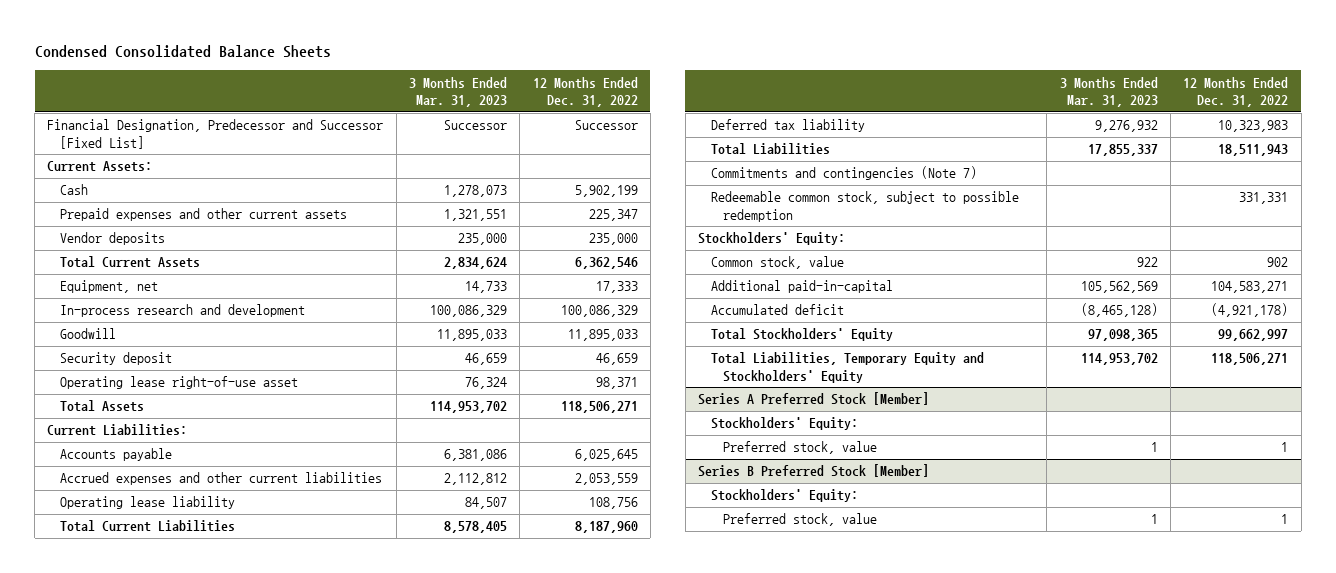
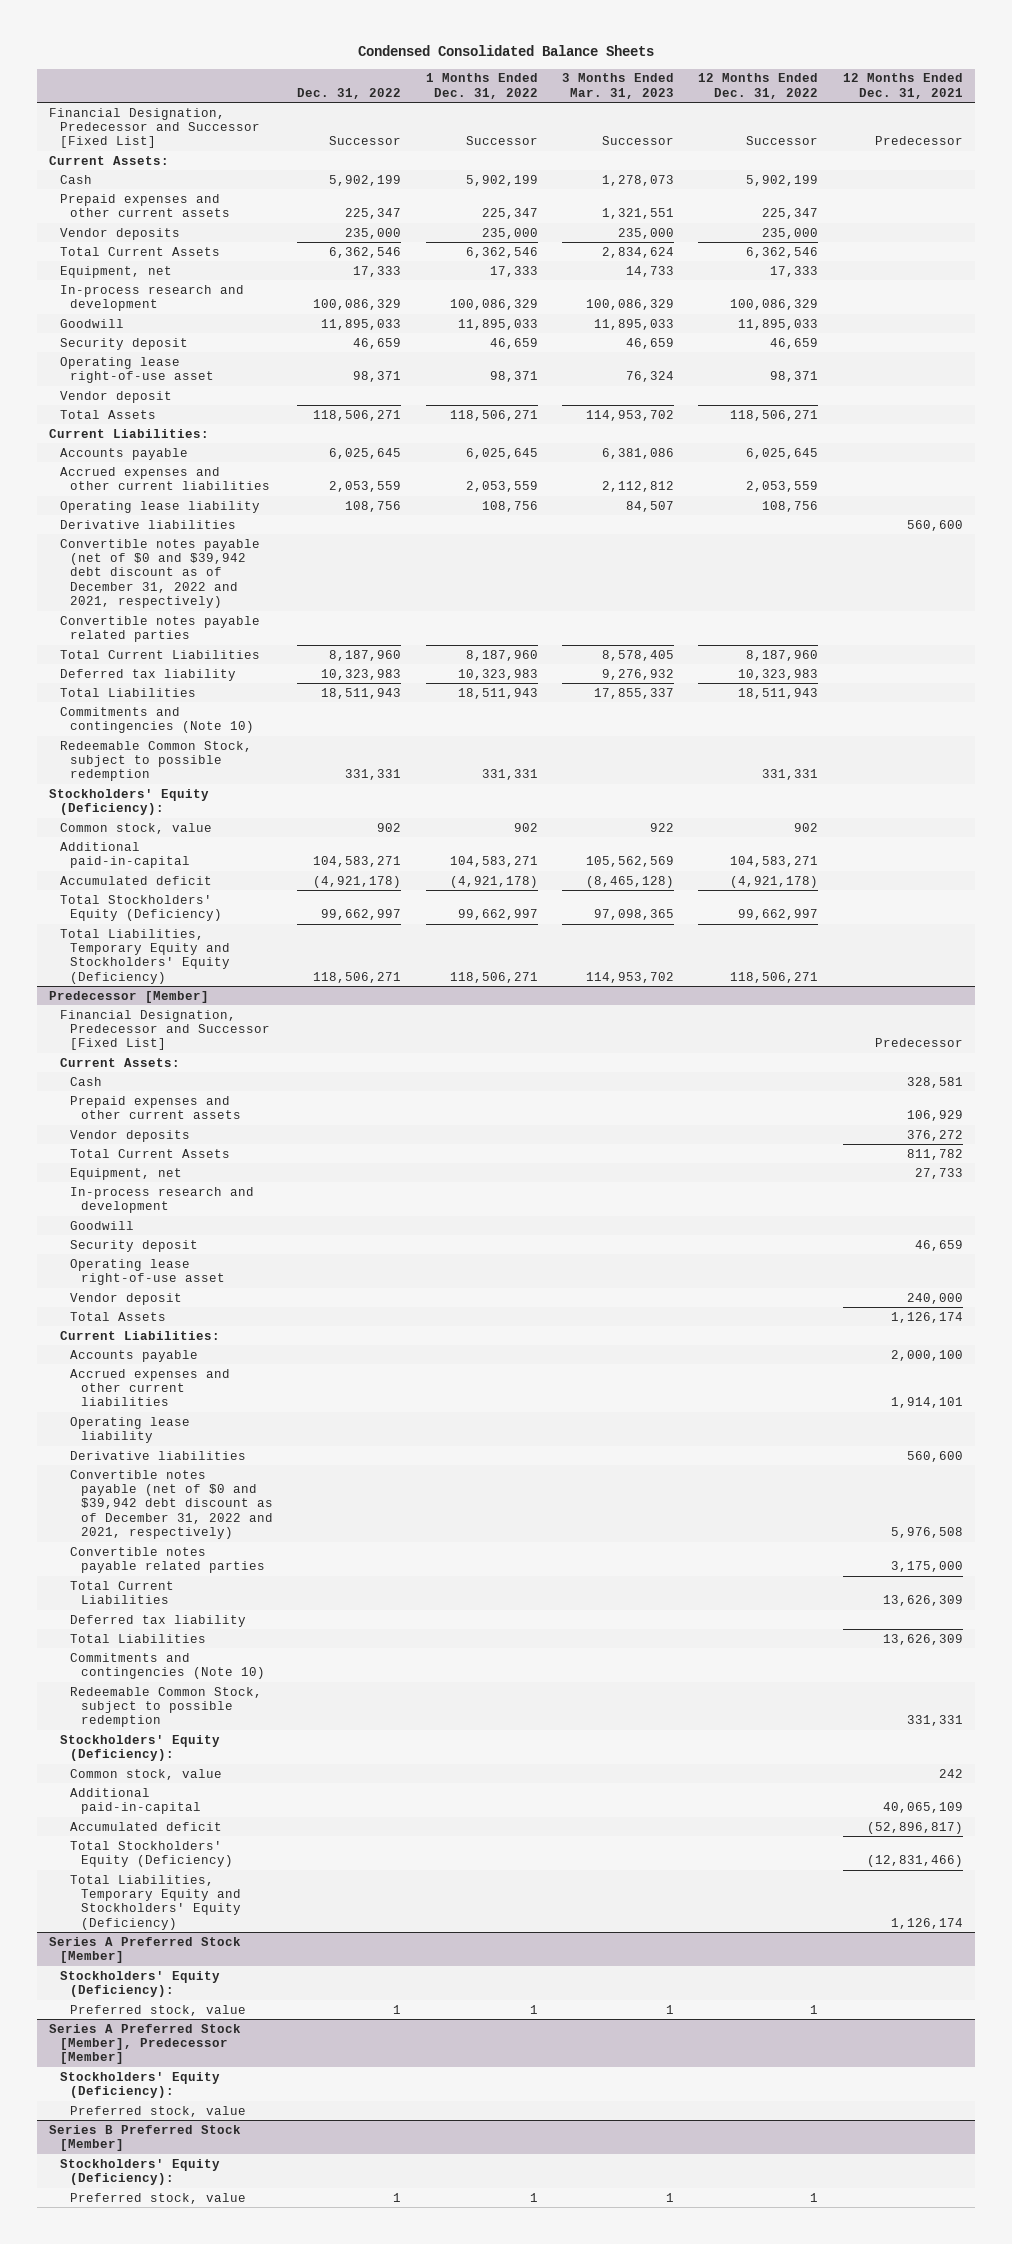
none -> [297,87,402,99] Dec. 31, 2022
none -> [425,73,538,99] 1 Months Ended Dec. 31, 2022
none -> [842,73,963,99] 12 Months Ended Dec. 31, 2021
none -> [59,390,172,403] Vendor deposit
none -> [59,519,236,529] Derivative liabilities
none -> [59,538,260,609] Convertible notes payable (net of $0 and $39,942 debt discount as of December 31, 2022 and 2021, respectively)
none -> [59,615,260,643] Convertible notes payable related parties
[710,166,977,181] Commitments and contingencies (Note 7) -> [59,706,255,734] Commitments and contingencies (Note 10)
[710,191,1019,222] Redeemable common stock, subject to possible redemption -> [59,740,252,782] Redeemable Common Stock, subject to possible redemption
[698,232,846,246] Stockholders' Equity: -> [49,788,210,816] Stockholders' Equity (Deficiency):
[710,328,893,342] Total Stockholders' Equity -> [59,894,223,922] Total Stockholders' Equity (Deficiency)
[710,352,984,383] Total Liabilities, Temporary Equity and Stockholders' Equity -> [59,928,231,984] Total Liabilities, Temporary Equity and Stockholders' Equity (Deficiency)
none -> [49,990,210,1003] Predecessor [Member]
none -> [59,1009,271,1051] Financial Designation, Predecessor and Successor [Fixed List]
none -> [59,1057,180,1067] Current Assets:
none -> [70,1076,103,1086] Cash
none -> [70,1095,241,1120] Prepaid expenses and other current assets
none -> [70,1129,191,1142] Vendor deposits
none -> [70,1148,231,1158] Total Current Assets
none -> [70,1167,183,1180] Equipment, net
none -> [70,1186,255,1214] In-process research and development
none -> [70,1220,135,1230] Goodwill
none -> [70,1239,199,1252] Security deposit
none -> [70,1258,225,1286] Operating lease right-of-use asset
none -> [70,1292,183,1305] Vendor deposit
none -> [70,1311,167,1321] Total Assets
none -> [59,1330,220,1340] Current Liabilities:
none -> [70,1349,199,1362] Accounts payable
none -> [70,1368,231,1407] Accrued expenses and other current liabilities
none -> [70,1416,191,1444] Operating lease liability
none -> [70,1450,247,1460] Derivative liabilities
none -> [70,1469,273,1540] Convertible notes payable (net of $0 and $39,942 debt discount as of December 31, 2022 and 2021, respectively)
none -> [70,1546,265,1574] Convertible notes payable related parties
none -> [70,1580,175,1605] Total Current Liabilities
none -> [70,1614,247,1627] Deferred tax liability
none -> [70,1633,207,1643] Total Liabilities
none -> [70,1652,265,1680] Commitments and contingencies (Note 10)
none -> [70,1686,263,1728] Redeemable Common Stock, subject to possible redemption
none -> [59,1734,220,1762] Stockholders' Equity (Deficiency):
none -> [70,1768,223,1780] Common stock, value
none -> [70,1787,201,1815] Additional paid-in-capital
none -> [70,1821,223,1831] Accumulated deficit
none -> [70,1840,233,1868] Total Stockholders' Equity (Deficiency)
none -> [70,1874,241,1930] Total Liabilities, Temporary Equity and Stockholders' Equity (Deficiency)
[710,417,858,431] Stockholders' Equity: -> [59,1970,220,1998] Stockholders' Equity (Deficiency):
none -> [49,2023,242,2065] Series A Preferred Stock [Member], Predecessor [Member]
none -> [59,2071,220,2099] Stockholders' Equity (Deficiency):
none -> [70,2105,247,2117] Preferred stock, value
[710,489,858,503] Stockholders' Equity: -> [59,2158,220,2186] Stockholders' Equity (Deficiency):

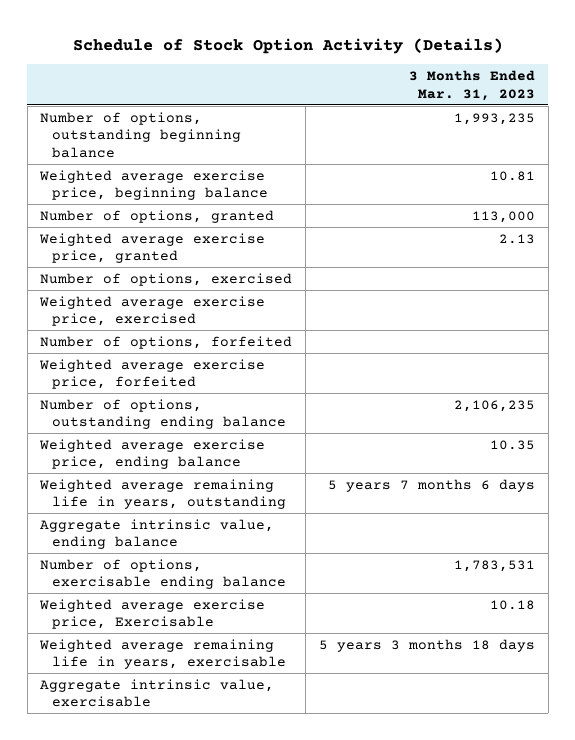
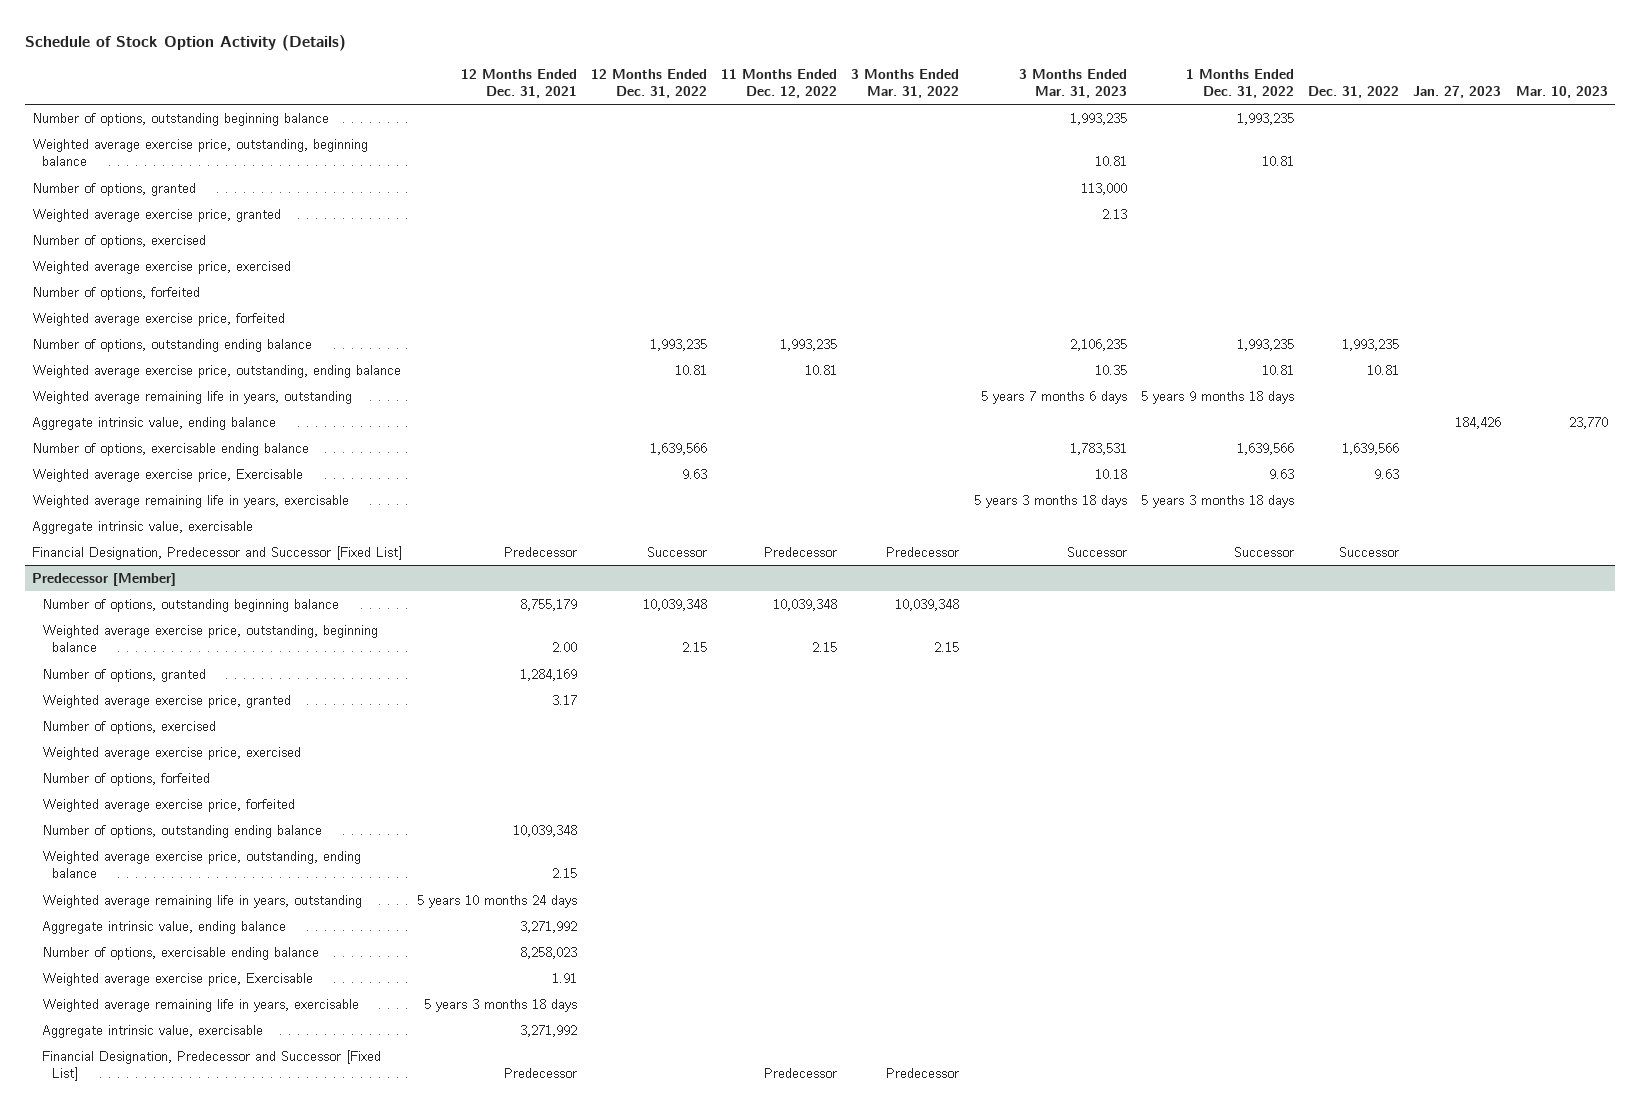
none -> [460,68,577,98] 12 Months Ended Dec. 31, 2021
none -> [590,68,707,98] 12 Months Ended Dec. 31, 2022
none -> [721,68,838,98] 11 Months Ended Dec. 12, 2022
none -> [851,68,960,98] 3 Months Ended Mar. 31, 2022
none -> [1185,68,1294,98] 1 Months Ended Dec. 31, 2022
none -> [1308,85,1400,98] Dec. 31, 2022
none -> [1413,85,1502,98] Jan. 27, 2023
none -> [1515,85,1608,98] Mar. 10, 2023
[39,169,268,201] Weighted average exercise price, beginning balance -> [32,138,369,167] Weighted average exercise price, outstanding, beginning balance
[39,438,266,470] Weighted average exercise price, ending balance -> [32,364,402,378] Weighted average exercise price, outstanding, ending balance
none -> [32,545,403,560] Financial Designation, Predecessor and Successor [Fixed List]
none -> [32,572,177,586] Predecessor [Member]
none -> [42,598,340,612] Number of options, outstanding beginning balance
none -> [42,624,379,653] Weighted average exercise price, outstanding, beginning balance
none -> [42,668,207,682] Number of options, granted
none -> [42,694,292,708] Weighted average exercise price, granted
none -> [42,720,217,734] Number of options, exercised
none -> [42,746,302,760] Weighted average exercise price, exercised
none -> [42,772,211,786] Number of options, forfeited
none -> [42,798,296,812] Weighted average exercise price, forfeited
none -> [42,824,323,838] Number of options, outstanding ending balance
none -> [42,850,362,879] Weighted average exercise price, outstanding, ending balance
none -> [42,894,363,908] Weighted average remaining life in years, outstanding
none -> [42,920,287,934] Aggregate intrinsic value, ending balance
none -> [42,946,320,960] Number of options, exercisable ending balance
none -> [42,972,314,986] Weighted average exercise price, Exercisable
none -> [42,998,360,1012] Weighted average remaining life in years, exercisable
none -> [42,1024,264,1038] Aggregate intrinsic value, exercisable
none -> [42,1049,382,1082] Financial Designation, Predecessor and Successor [Fixed List]

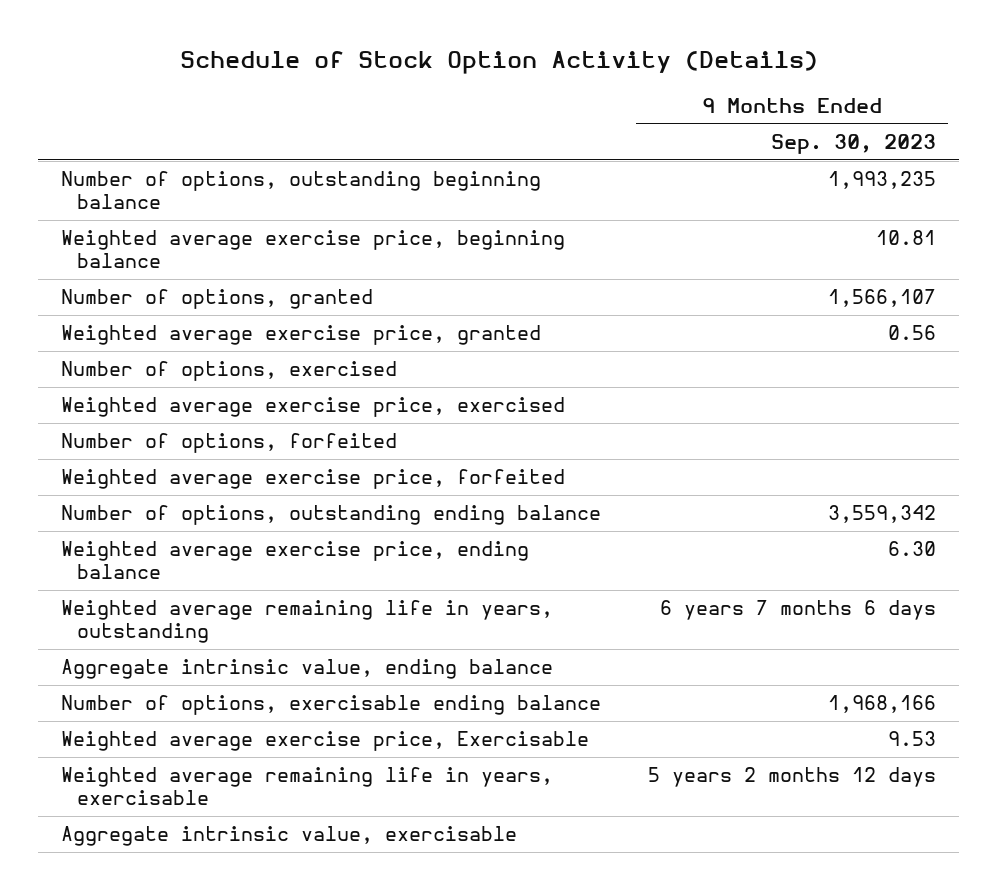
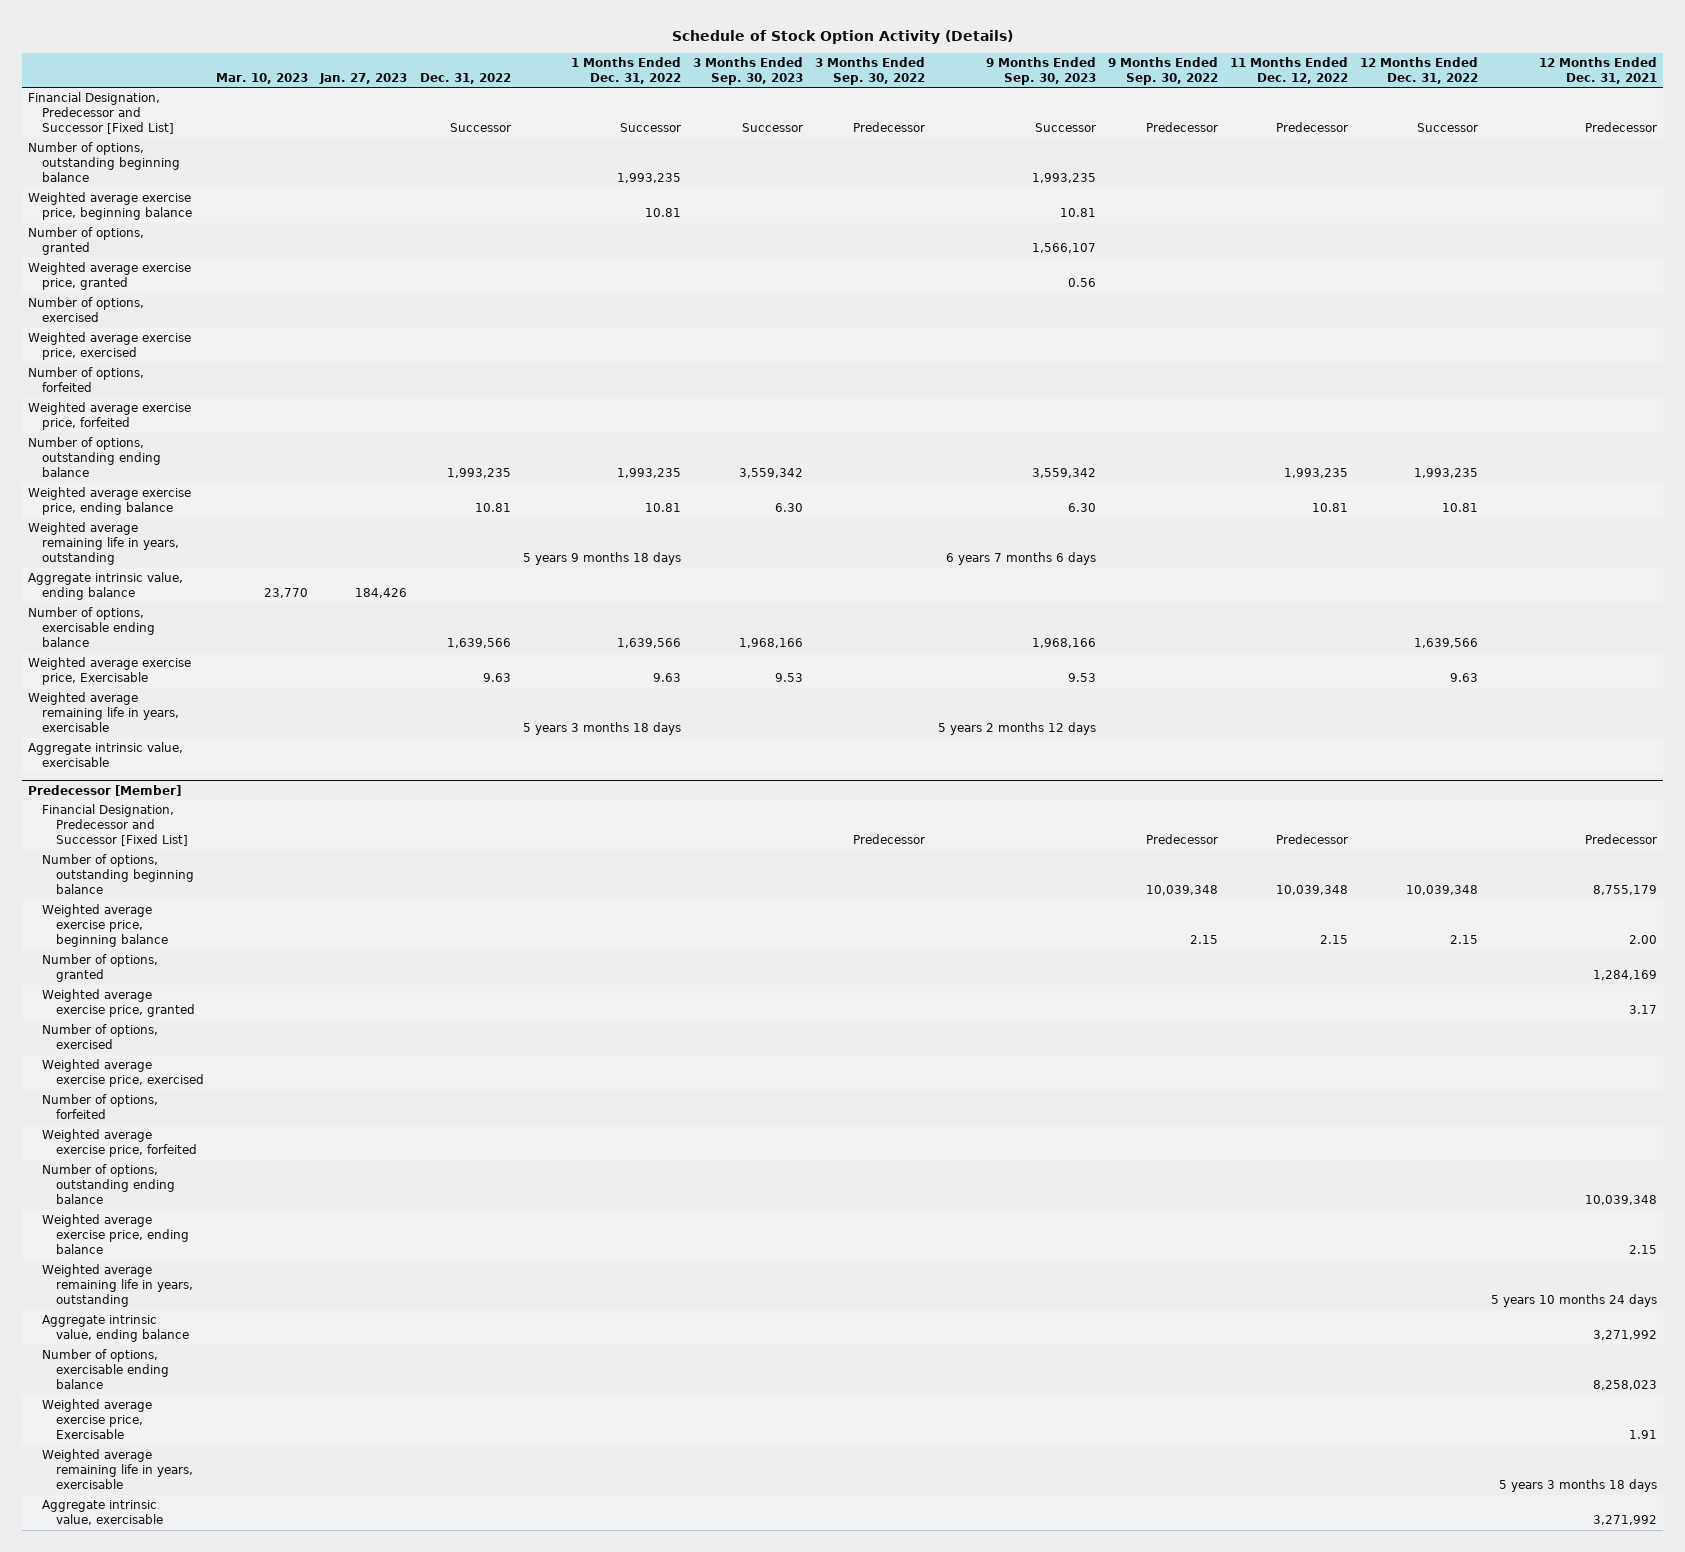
none -> [215,72,308,84] Mar. 10, 2023
none -> [319,72,408,84] Jan. 27, 2023
none -> [419,72,511,84] Dec. 31, 2022
none -> [570,56,681,84] 1 Months Ended Dec. 31, 2022
none -> [693,56,804,85] 3 Months Ended Sep. 30, 2023
none -> [815,56,926,85] 3 Months Ended Sep. 30, 2022
none -> [1107,56,1218,85] 9 Months Ended Sep. 30, 2022
none -> [1230,56,1349,84] 11 Months Ended Dec. 12, 2022
none -> [1360,56,1479,84] 12 Months Ended Dec. 31, 2022
none -> [1538,56,1657,84] 12 Months Ended Dec. 31, 2021
none -> [28,92,175,135] Financial Designation, Predecessor and Successor [Fixed List]
none -> [28,784,182,796] Predecessor [Member]
none -> [42,804,188,847] Financial Designation, Predecessor and Successor [Fixed List]
none -> [42,854,194,895] Number of options, outstanding beginning balance
none -> [42,904,168,948] Weighted average exercise price, beginning balance
none -> [42,954,159,983] Number of options, granted
none -> [42,989,195,1018] Weighted average exercise price, granted
none -> [42,1024,159,1050] Number of options, exercised
none -> [42,1059,204,1088] Weighted average exercise price, exercised
none -> [42,1094,159,1120] Number of options, forfeited
none -> [42,1129,197,1158] Weighted average exercise price, forfeited
none -> [42,1164,175,1205] Number of options, outstanding ending balance
none -> [42,1214,189,1255] Weighted average exercise price, ending balance
none -> [42,1264,193,1308] Weighted average remaining life in years, outstanding
none -> [42,1315,189,1343] Aggregate intrinsic value, ending balance
none -> [42,1349,169,1390] Number of options, exercisable ending balance
none -> [42,1399,153,1440] Weighted average exercise price, Exercisable
none -> [42,1449,193,1490] Weighted average remaining life in years, exercisable
none -> [42,1500,163,1526] Aggregate intrinsic value, exercisable

